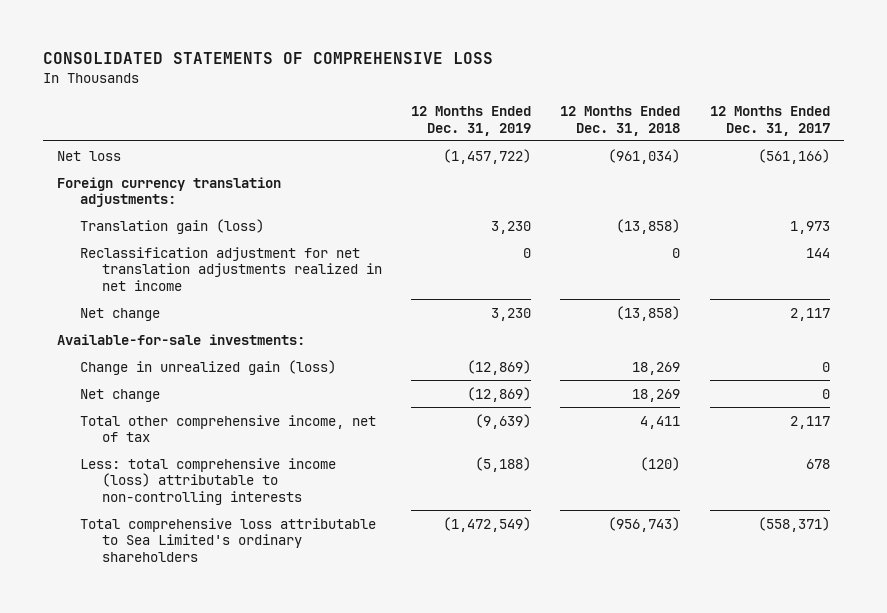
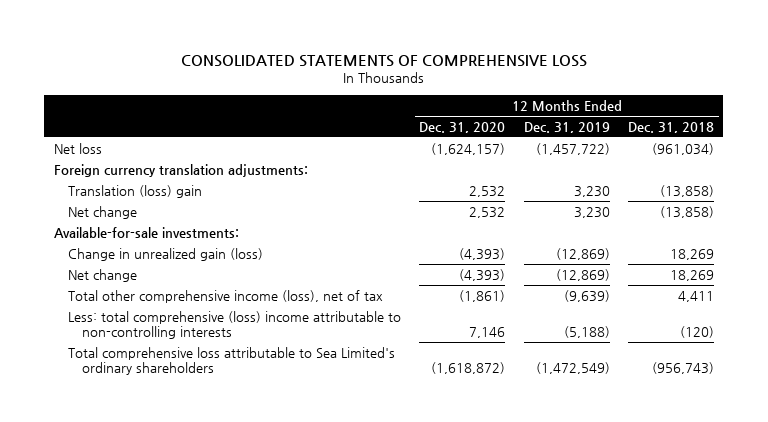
[709,105,830,136] 12 Months Ended Dec. 31, 2017 -> none
none -> [419,121,506,133] Dec. 31, 2020
[79,246,382,291] Reclassification adjustment for net translation adjustments realized in net income -> none
[79,218,264,234] Translation gain (loss) -> [67,184,202,198] Translation (loss) gain
[79,414,376,443] Total other comprehensive income, net of tax -> [67,289,383,303] Total other comprehensive income (loss), net of tax
[79,457,336,505] Less: total comprehensive income (loss) attributable to non-controlling interests -> [67,310,401,340] Less: total comprehensive (loss) income attributable to non-controlling interests

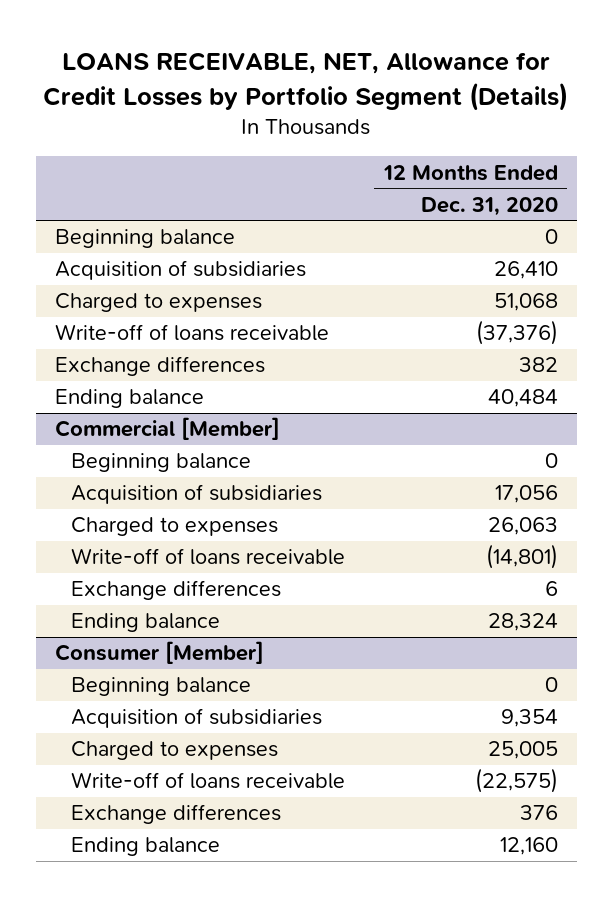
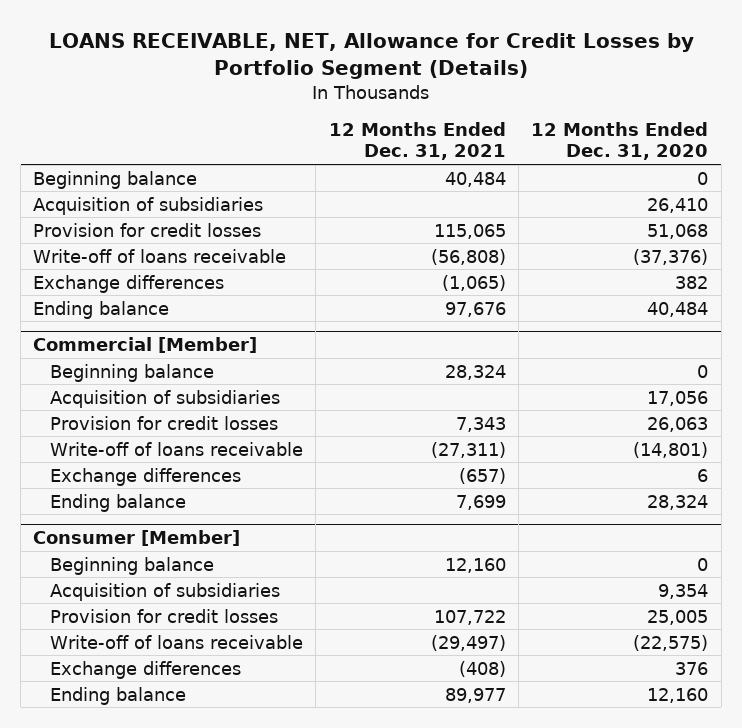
none -> [328,122,506,161] 12 Months Ended Dec. 31, 2021
[55,293,263,313] Charged to expenses -> [33,222,262,237] Provision for credit losses
[71,517,279,537] Charged to expenses -> [49,415,278,430] Provision for credit losses
[71,741,279,761] Charged to expenses -> [49,608,278,623] Provision for credit losses

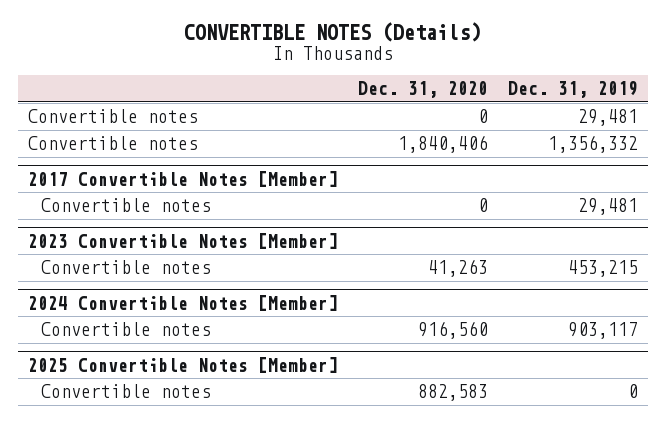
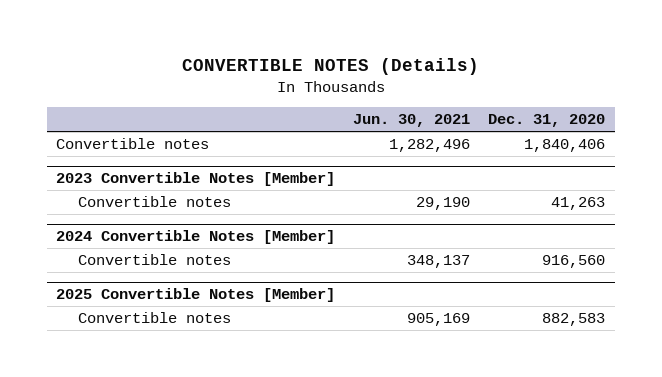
[508,80,639,98] Dec. 31, 2019 -> none
none -> [353,114,471,128] Jun. 30, 2021
[27,109,198,124] Convertible notes -> none
[27,170,338,187] 2017 Convertible Notes [Member] -> none
[40,198,211,213] Convertible notes -> none

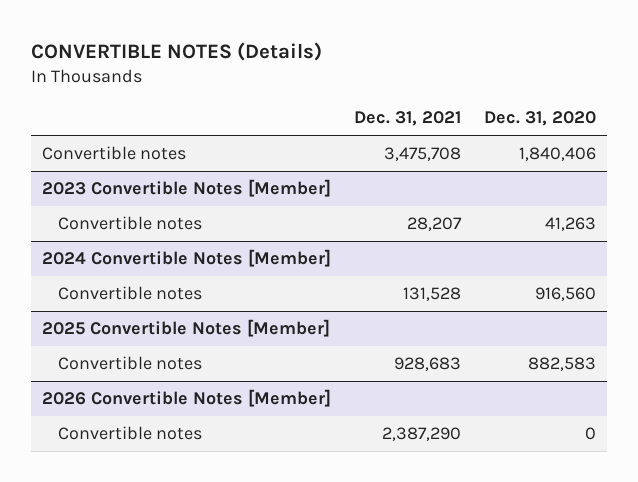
[353,114,471,128] Jun. 30, 2021 -> none
none -> [353,111,461,127] Dec. 31, 2021
none -> [42,389,332,408] 2026 Convertible Notes [Member]
none -> [57,426,202,441] Convertible notes

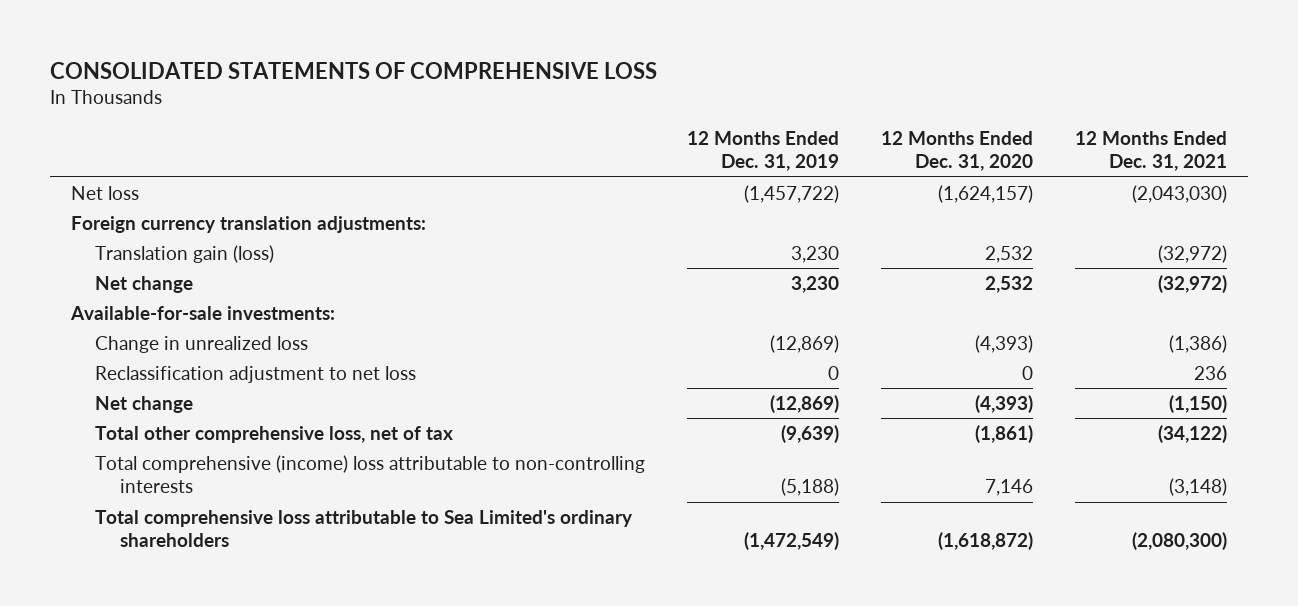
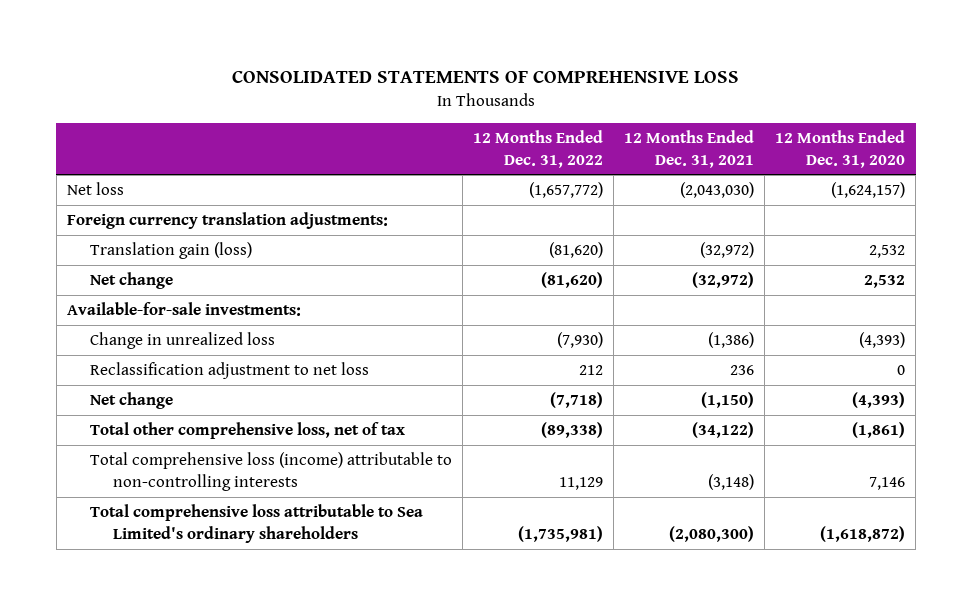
[687,130,840,172] 12 Months Ended Dec. 31, 2019 -> none
none -> [473,129,604,168] 12 Months Ended Dec. 31, 2022
[95,454,646,494] Total comprehensive (income) loss attributable to non-controlling interests -> [89,452,452,492] Total comprehensive loss (income) attributable to non-controlling interests

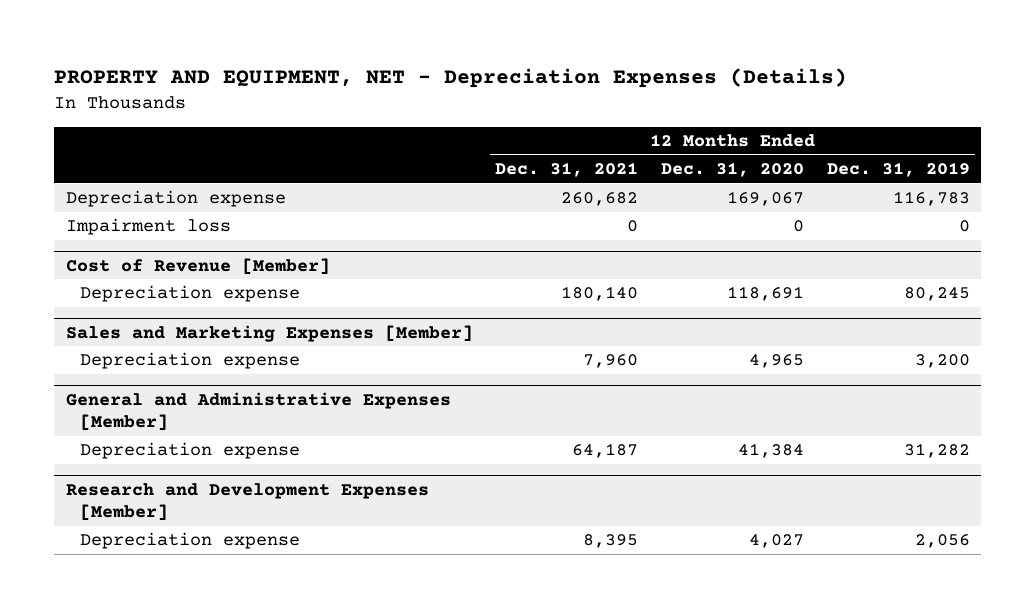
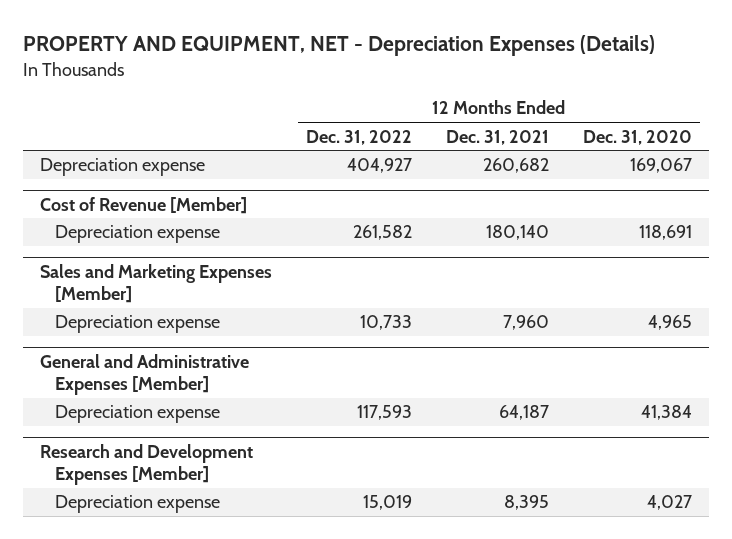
[826,162,970,178] Dec. 31, 2019 -> none
none -> [306,129,413,145] Dec. 31, 2022
[65,218,231,236] Impairment loss -> none

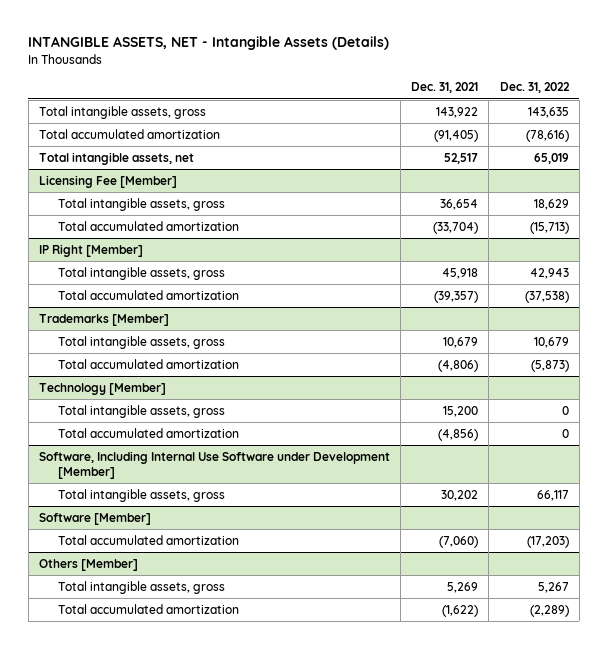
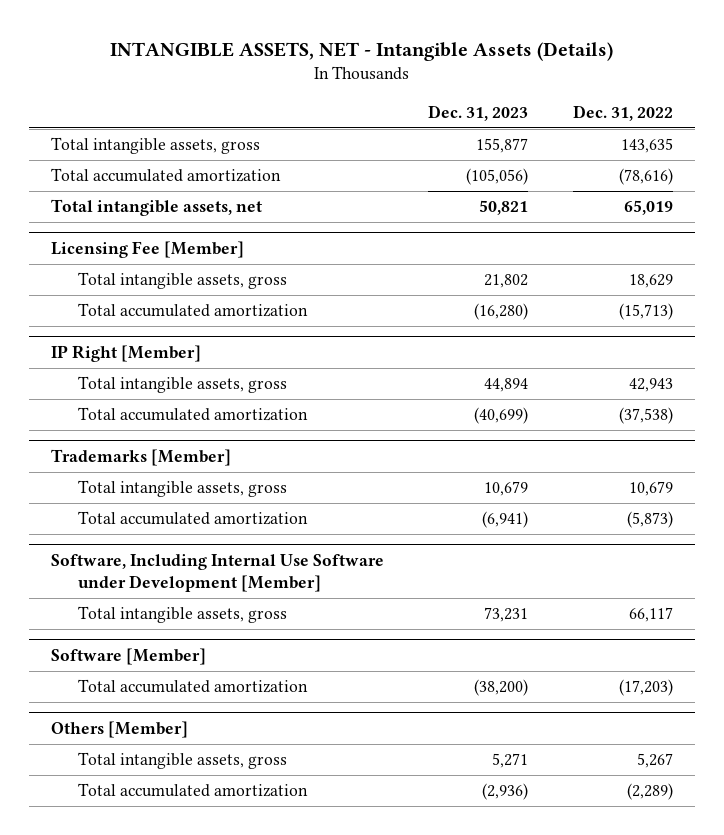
[411,82,479,94] Dec. 31, 2021 -> none
none -> [428,104,529,121] Dec. 31, 2023
[39,382,167,395] Technology [Member] -> none
[58,404,226,418] Total intangible assets, gross -> none
[58,427,240,438] Total accumulated amortization -> none

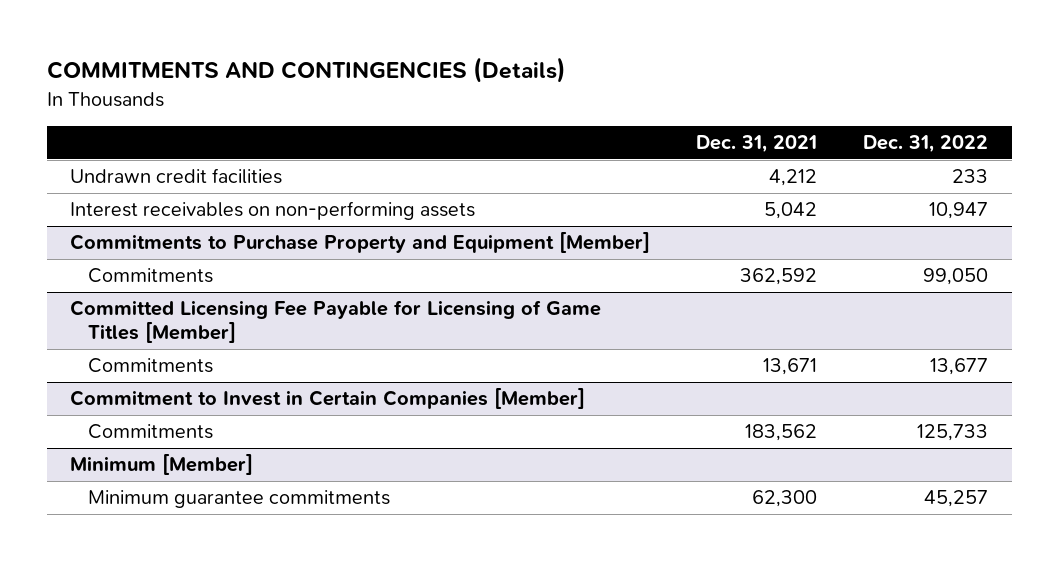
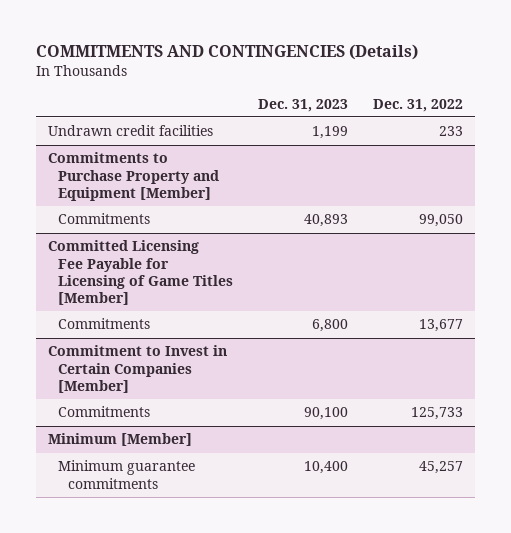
[696,135,818,154] Dec. 31, 2021 -> none
none -> [257,98,348,112] Dec. 31, 2023
[70,201,476,221] Interest receivables on non-performing assets -> none

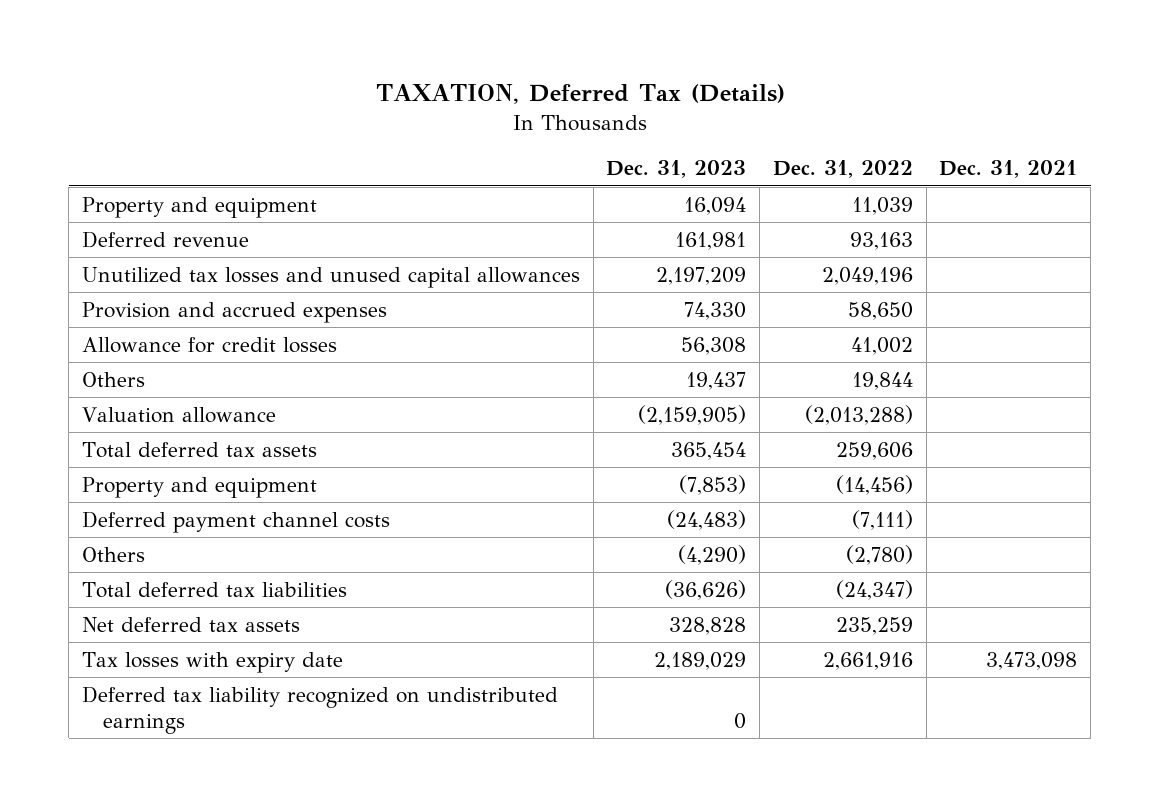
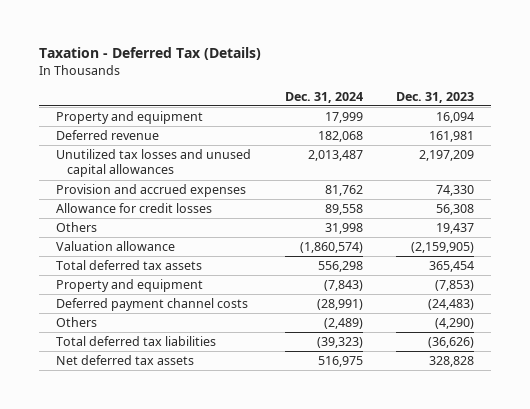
[375,84,785,105] TAXATION, Deferred Tax (Details) -> [38,47,261,61] Taxation - Deferred Tax (Details)
[772,160,913,179] Dec. 31, 2022 -> none
[939,160,1078,179] Dec. 31, 2021 -> none
none -> [284,91,363,103] Dec. 31, 2024
[81,651,343,673] Tax losses with expiry date -> none
[81,685,558,734] Deferred tax liability recognized on undistributed earnings -> none

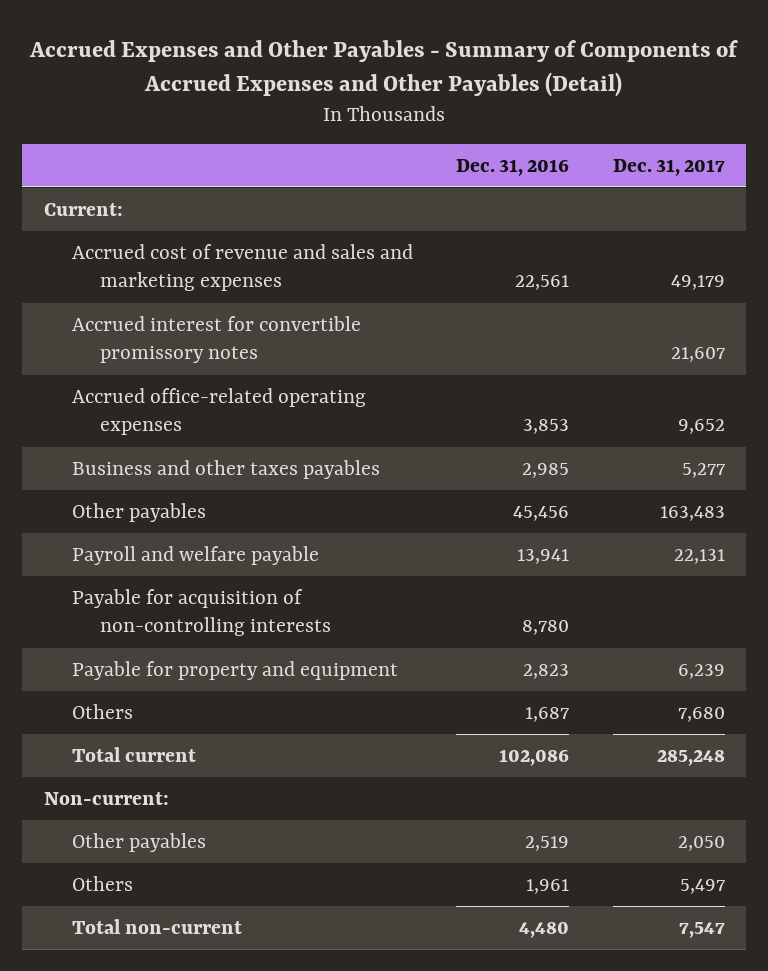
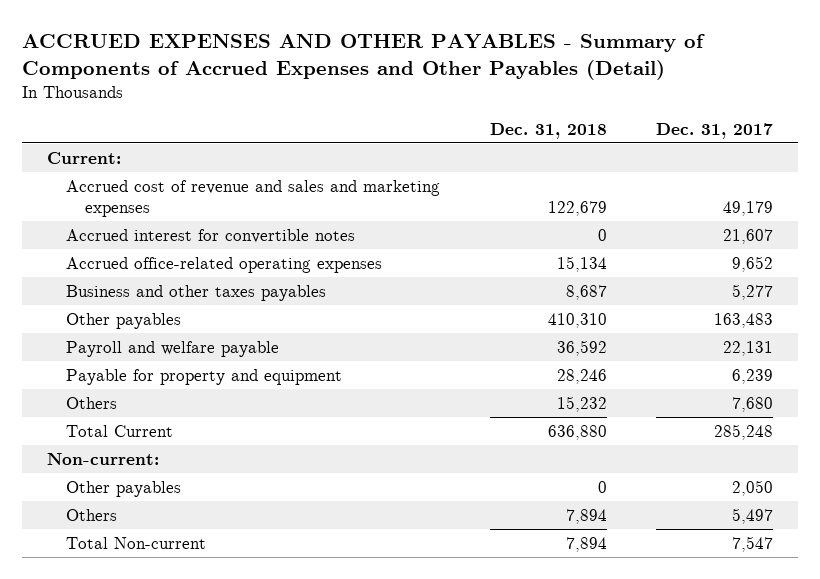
[29,39,739,98] Accrued Expenses and Other Payables - Summary of Components of Accrued Expenses and Other Payables (Detail) -> [21,34,705,80] ACCRUED EXPENSES AND OTHER PAYABLES - Summary of Components of Accrued Expenses and Other Payables (Detail)
[456,158,570,176] Dec. 31, 2016 -> none
none -> [489,122,607,139] Dec. 31, 2018
[71,316,361,364] Accrued interest for convertible promissory notes -> [65,228,355,243] Accrued interest for convertible notes
[71,589,332,637] Payable for acquisition of non-controlling interests -> none
[71,747,196,763] Total current -> [65,424,173,437] Total Current
[71,919,242,935] Total non-current -> [65,536,206,549] Total Non-current

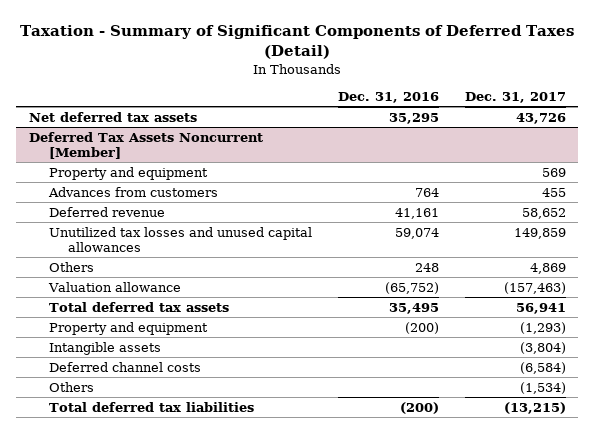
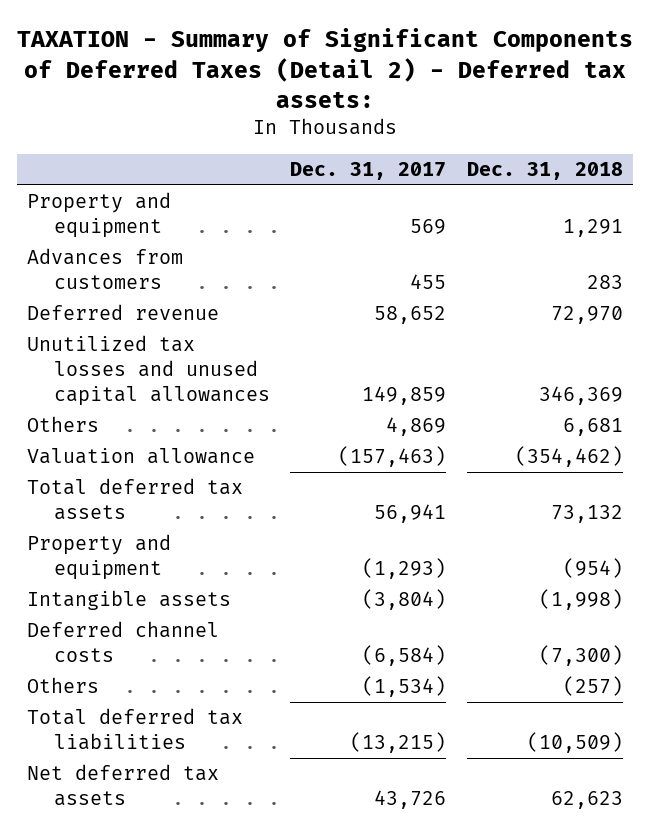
[20,25,575,60] Taxation - Summary of Significant Components of Deferred Taxes (Detail) -> [17,28,634,109] TAXATION - Summary of Significant Components of Deferred Taxes (Detail 2) - Deferred tax assets:
[337,92,439,104] Dec. 31, 2016 -> none
none -> [466,162,623,181] Dec. 31, 2018
[29,131,264,160] Deferred Tax Assets Noncurrent [Member] -> none
[29,111,198,122] Net deferred tax assets -> [27,764,220,807] Net deferred tax assets

